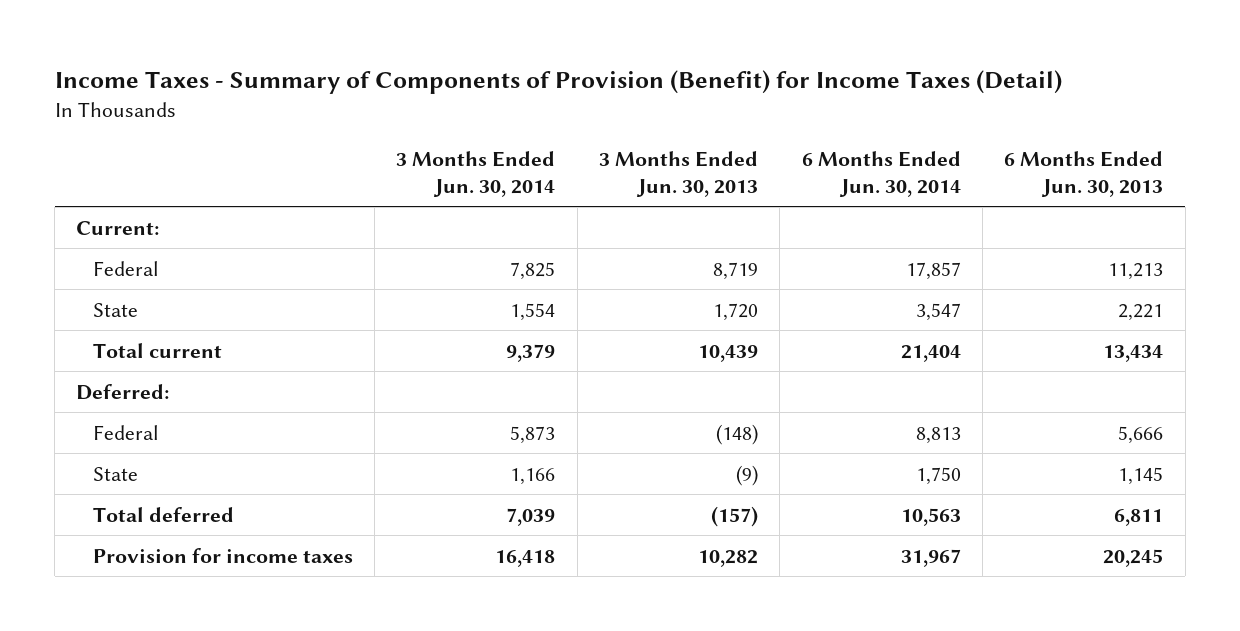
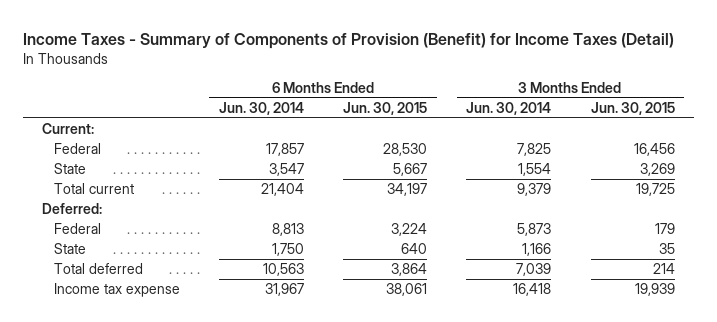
[598,151,758,197] 3 Months Ended Jun. 30, 2013 -> none
[1004,151,1164,197] 6 Months Ended Jun. 30, 2013 -> none
none -> [343,101,428,115] Jun. 30, 2015
none -> [590,101,675,115] Jun. 30, 2015
[92,547,353,563] Provision for income taxes -> [54,283,181,298] Income tax expense

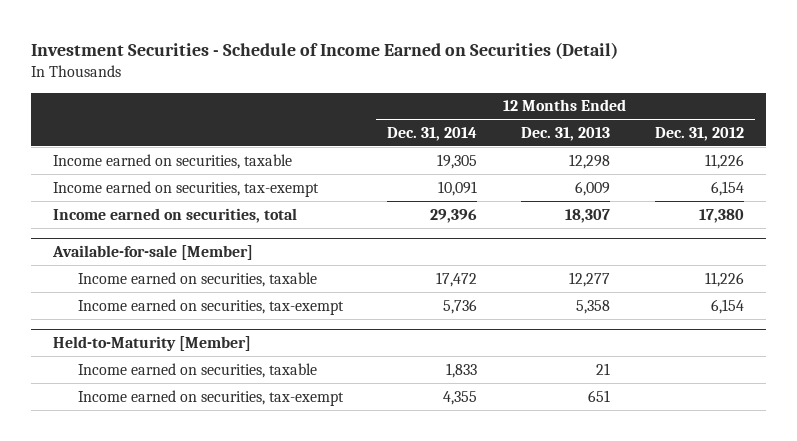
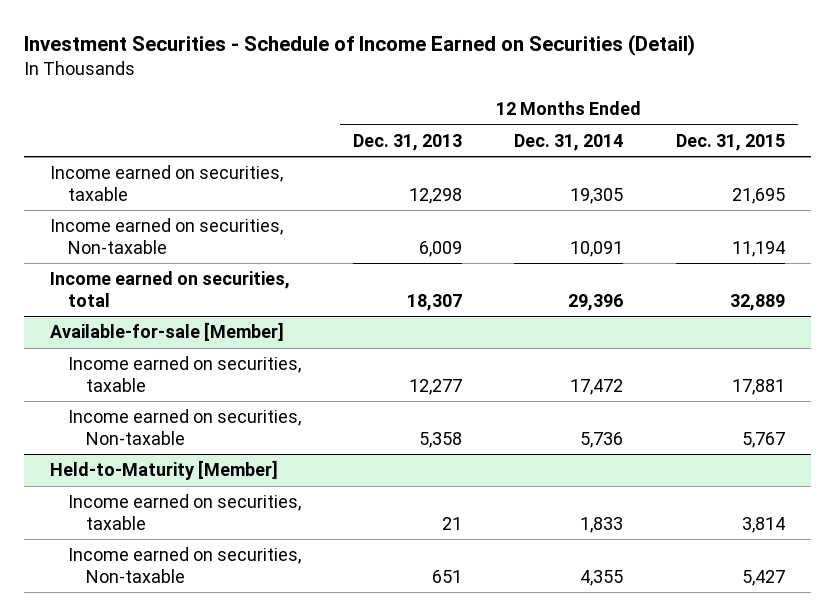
[654,126,744,141] Dec. 31, 2012 -> none
none -> [675,133,785,151] Dec. 31, 2015
[53,180,320,197] Income earned on securities, tax-exempt -> [49,218,283,254] Income earned on securities, Non-taxable
[78,298,345,315] Income earned on securities, tax-exempt -> [67,409,301,445] Income earned on securities, Non-taxable
[78,389,345,406] Income earned on securities, tax-exempt -> [67,547,301,583] Income earned on securities, Non-taxable

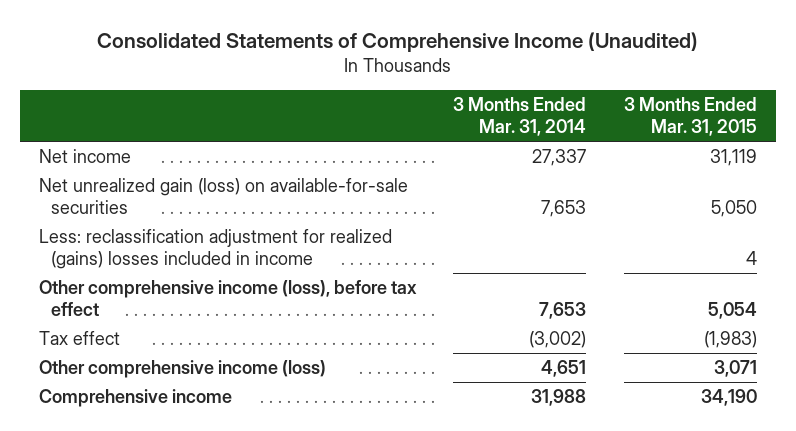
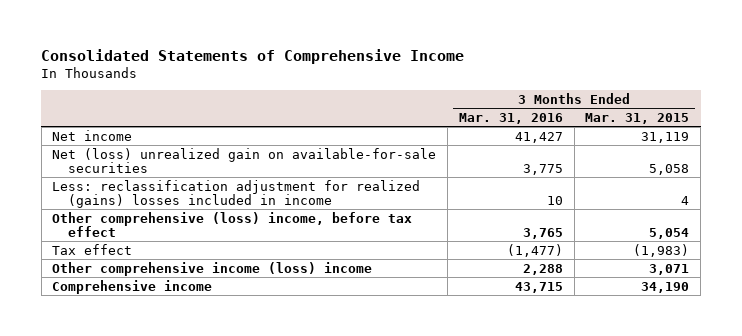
[96,31,698,52] Consolidated Statements of Comprehensive Income (Unaudited) -> [41,48,465,64] Consolidated Statements of Comprehensive Income
[453,97,587,137] 3 Months Ended Mar. 31, 2014 -> none
none -> [458,112,563,124] Mar. 31, 2016
[38,178,408,215] Net unrealized gain (loss) on available-for-sale securities -> [52,147,437,174] Net (loss) unrealized gain on available-for-sale securities
[711,200,758,218] 5,050 -> [649,164,690,176] 5,058
[38,280,417,317] Other comprehensive income (loss), before tax effect -> [52,211,413,238] Other comprehensive (loss) income, before tax effect
[38,360,326,379] Other comprehensive income (loss) -> [52,261,373,276] Other comprehensive income (loss) income

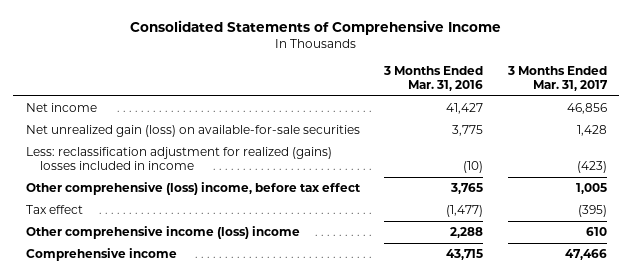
[585,112,690,124] Mar. 31, 2015 -> none
none -> [507,65,609,91] 3 Months Ended Mar. 31, 2017
[52,147,437,174] Net (loss) unrealized gain on available-for-sale securities -> [25,125,360,138] Net unrealized gain (loss) on available-for-sale securities
[546,196,563,206] 10 -> [463,161,484,174] (10)

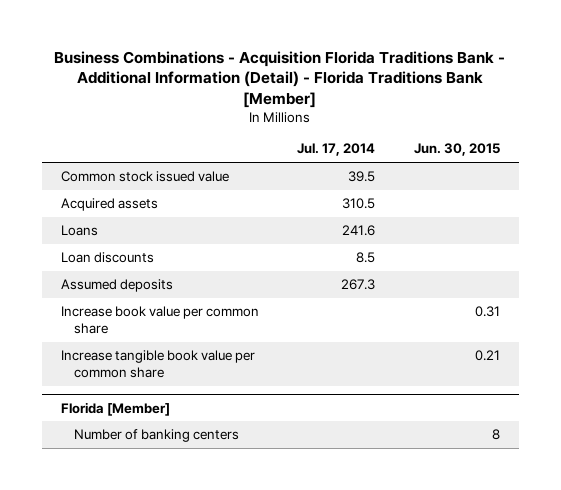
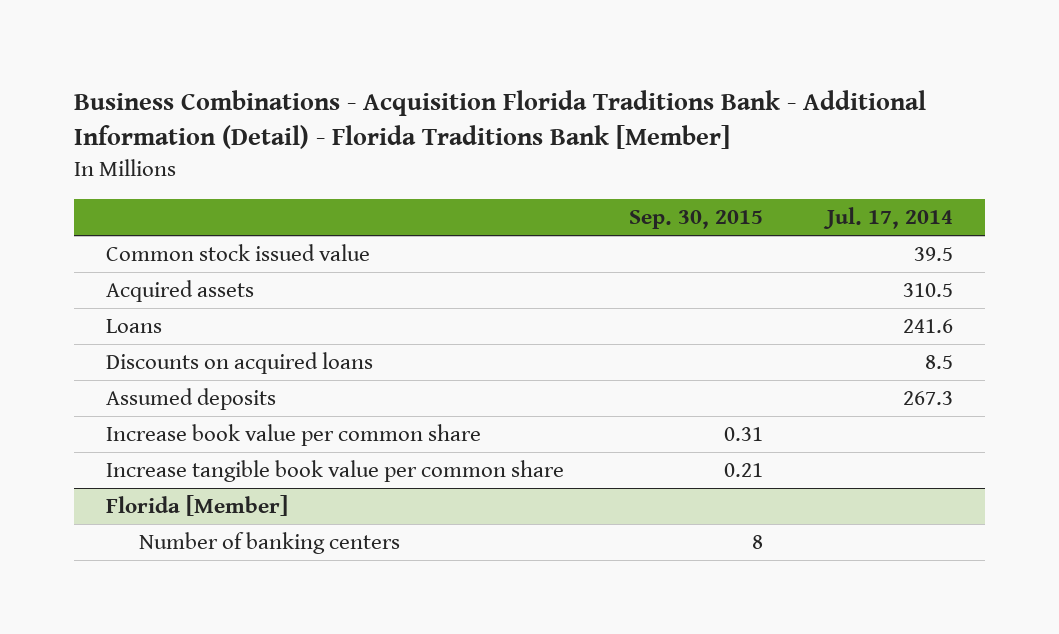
[413,143,500,157] Jun. 30, 2015 -> none
none -> [628,209,763,229] Sep. 30, 2015
[61,252,155,264] Loan discounts -> [106,352,374,375] Discounts on acquired loans

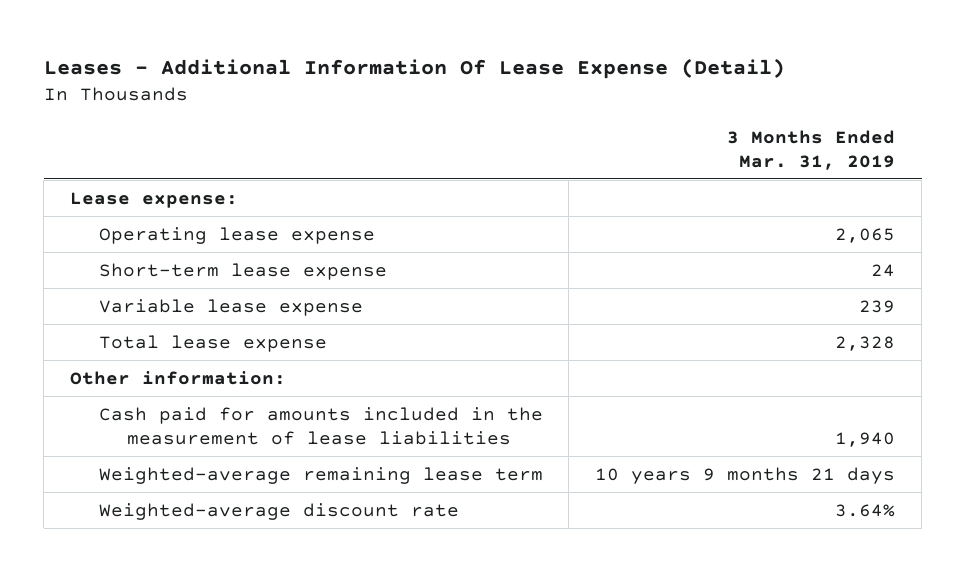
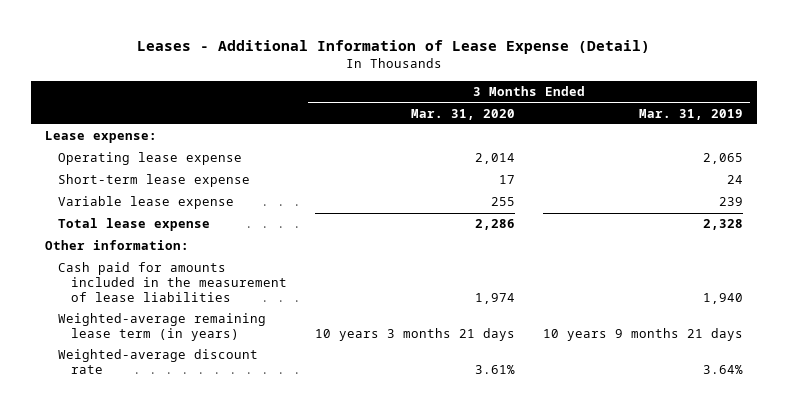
[43,57,785,79] Leases - Additional Information Of Lease Expense (Detail) -> [137,39,651,54] Leases - Additional Information of Lease Expense (Detail)
none -> [411,108,516,120] Mar. 31, 2020
[98,466,543,484] Weighted-average remaining lease term -> [58,313,267,342] Weighted-average remaining lease term (in years)

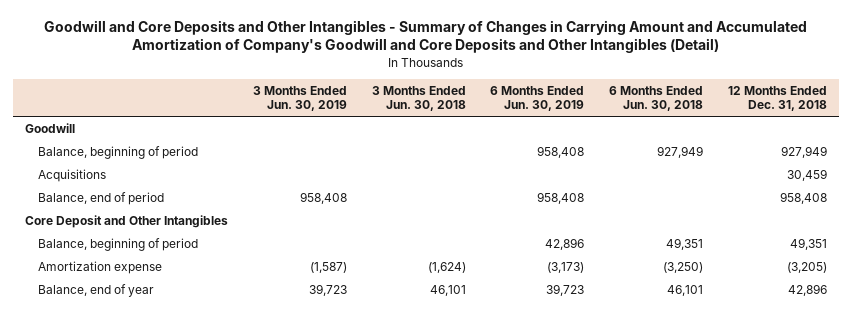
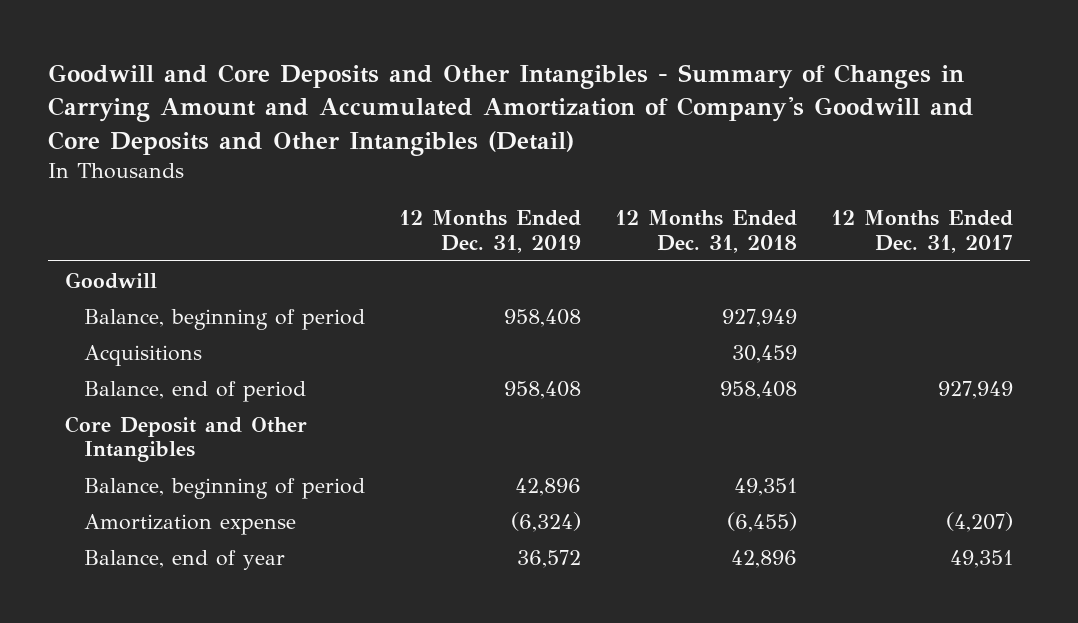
[252,85,347,112] 3 Months Ended Jun. 30, 2019 -> none
[371,85,466,112] 3 Months Ended Jun. 30, 2018 -> none
[490,85,585,112] 6 Months Ended Jun. 30, 2019 -> none
[609,85,704,112] 6 Months Ended Jun. 30, 2018 -> none
none -> [399,210,582,254] 12 Months Ended Dec. 31, 2019
none -> [831,210,1014,254] 12 Months Ended Dec. 31, 2017
[786,261,827,273] (3,205) -> [727,511,798,532] (6,455)

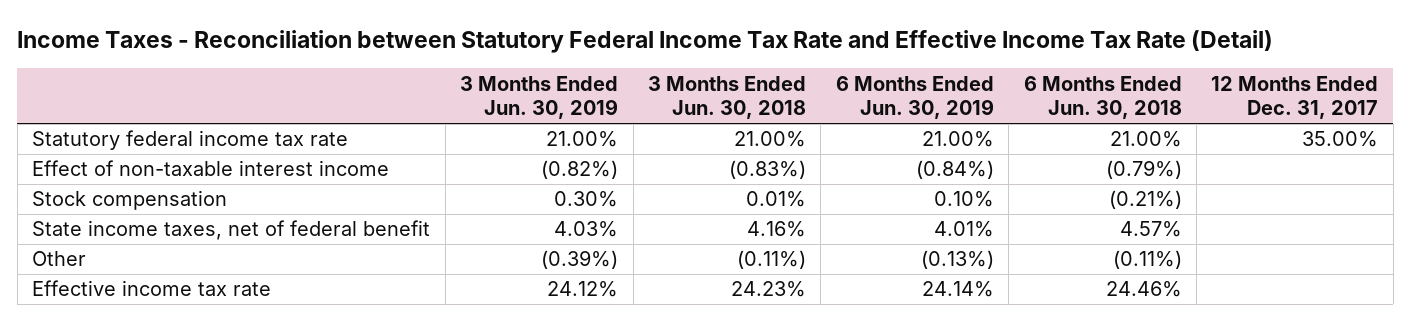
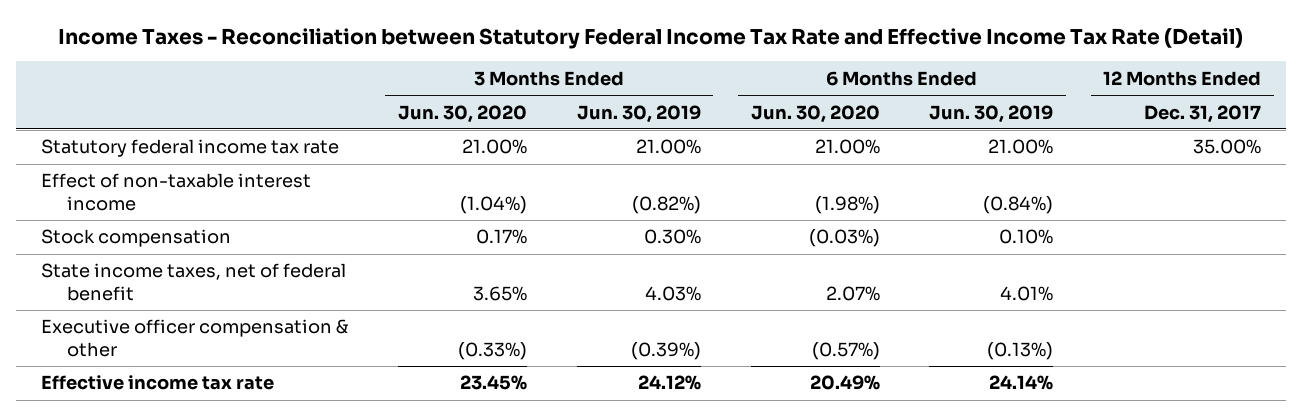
[647,75,806,120] 3 Months Ended Jun. 30, 2018 -> none
[1023,75,1182,120] 6 Months Ended Jun. 30, 2018 -> none
none -> [397,104,527,123] Jun. 30, 2020
none -> [750,104,880,123] Jun. 30, 2020
[32,251,87,267] Other -> [40,319,348,357] Executive officer compensation & other

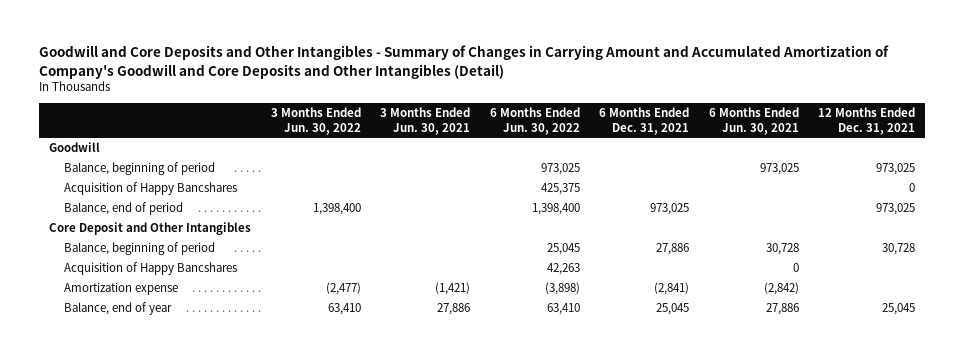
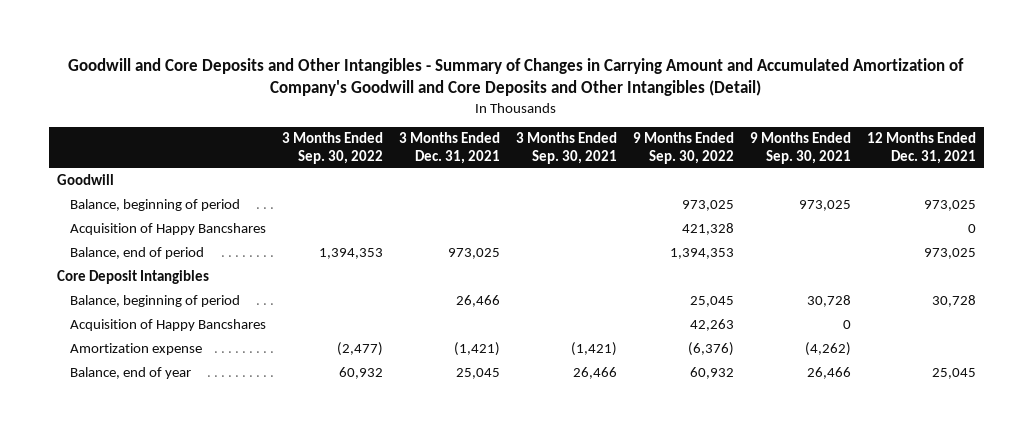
[270,107,361,135] 3 Months Ended Jun. 30, 2022 -> none
[380,107,471,135] 3 Months Ended Jun. 30, 2021 -> none
[489,107,580,135] 6 Months Ended Jun. 30, 2022 -> none
[599,107,690,135] 6 Months Ended Dec. 31, 2021 -> none
[708,107,799,135] 6 Months Ended Jun. 30, 2021 -> none
none -> [281,132,383,164] 3 Months Ended Sep. 30, 2022
none -> [398,132,500,164] 3 Months Ended Dec. 31, 2021
none -> [515,132,617,164] 3 Months Ended Sep. 30, 2021
none -> [632,132,734,164] 9 Months Ended Sep. 30, 2022
none -> [749,132,851,164] 9 Months Ended Sep. 30, 2021
[48,222,251,236] Core Deposit and Other Intangibles -> [56,270,209,285] Core Deposit Intangibles

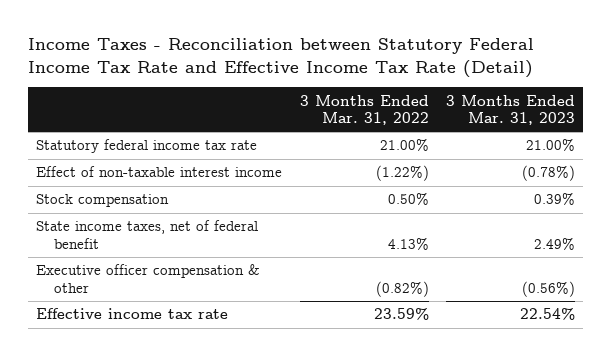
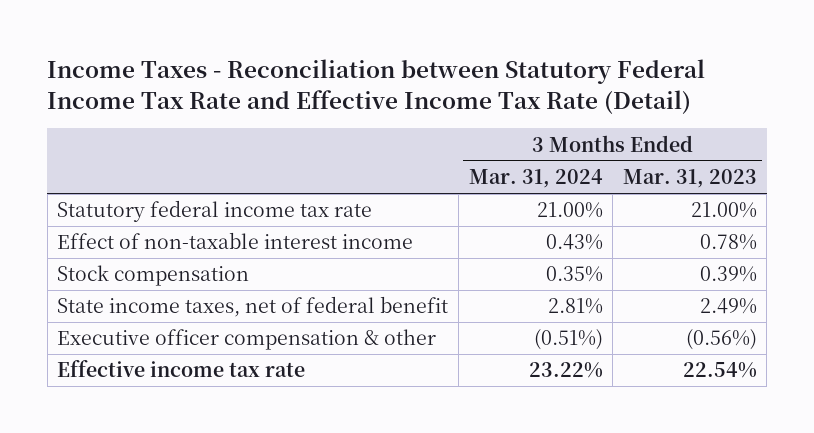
[299,94,429,126] 3 Months Ended Mar. 31, 2022 -> none
none -> [468,169,603,189] Mar. 31, 2024
[521,165,575,182] (0.78%) -> [699,234,757,251] 0.78%

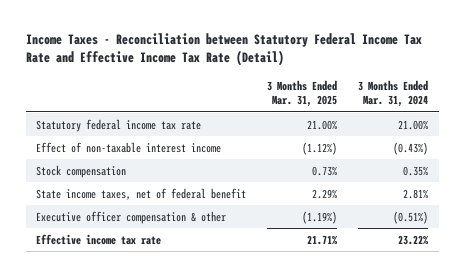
[622,169,757,189] Mar. 31, 2023 -> none
none -> [267,79,338,108] 3 Months Ended Mar. 31, 2025
[545,234,603,251] 0.43% -> [393,141,429,155] (0.43%)

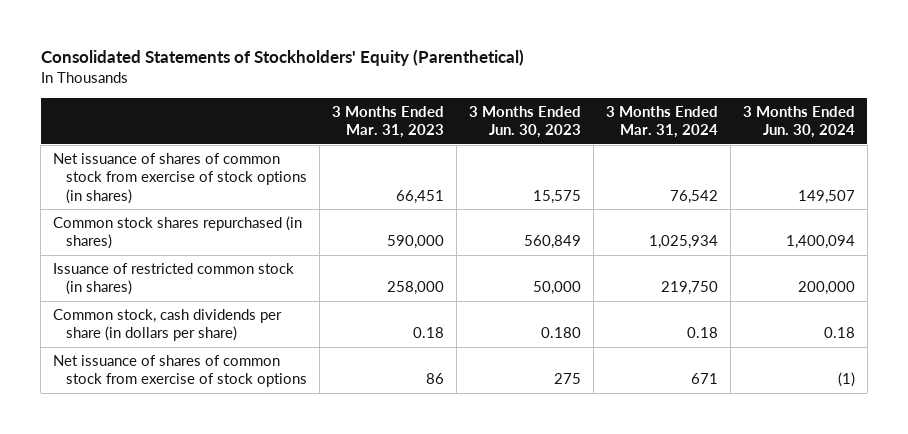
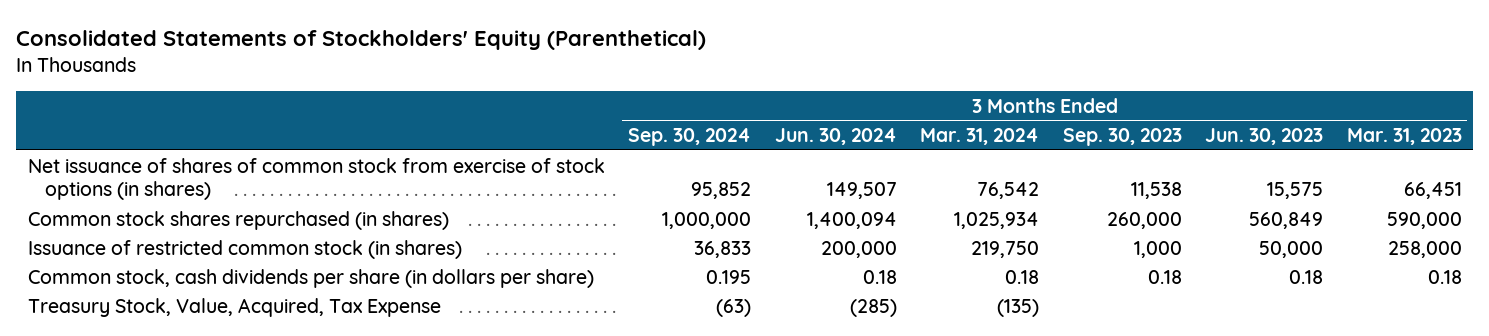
none -> [628,127,752,146] Sep. 30, 2024
none -> [1062,127,1182,146] Sep. 30, 2023
[53,355,308,388] Net issuance of shares of common stock from exercise of stock options -> none
[541,327,582,339] 0.180 -> [1289,269,1324,284] 0.18
none -> [27,297,441,317] Treasury Stock, Value, Acquired, Tax Expense

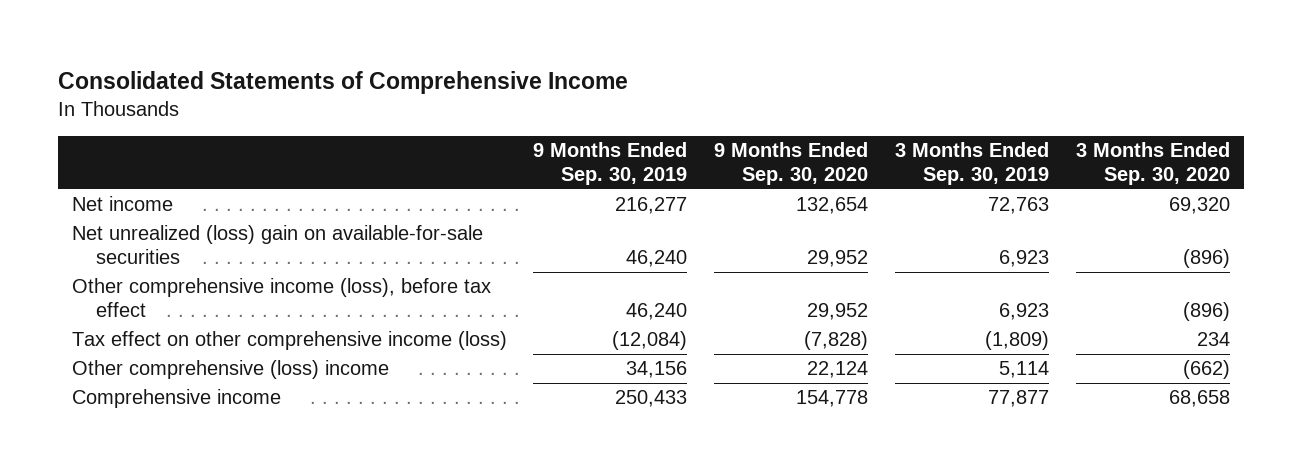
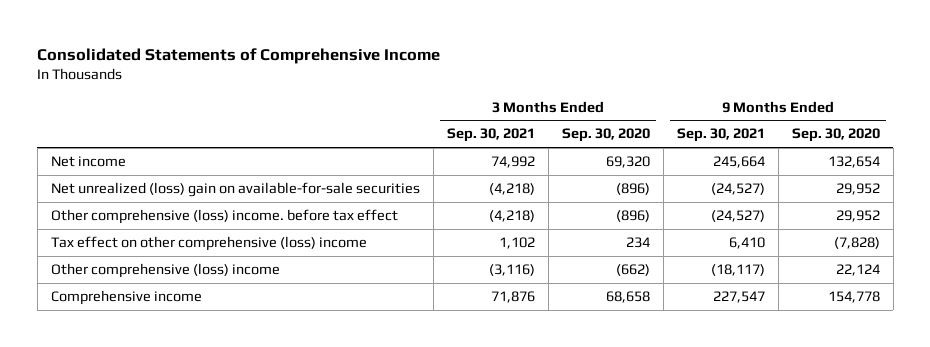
[533,142,688,185] 9 Months Ended Sep. 30, 2019 -> none
[895,142,1050,185] 3 Months Ended Sep. 30, 2019 -> none
none -> [446,128,535,143] Sep. 30, 2021
none -> [676,128,765,143] Sep. 30, 2021
[71,278,491,317] Other comprehensive income (loss), before tax effect -> [50,209,398,225] Other comprehensive (loss) income. before tax effect
[71,331,507,351] Tax effect on other comprehensive income (loss) -> [50,236,367,252] Tax effect on other comprehensive (loss) income

